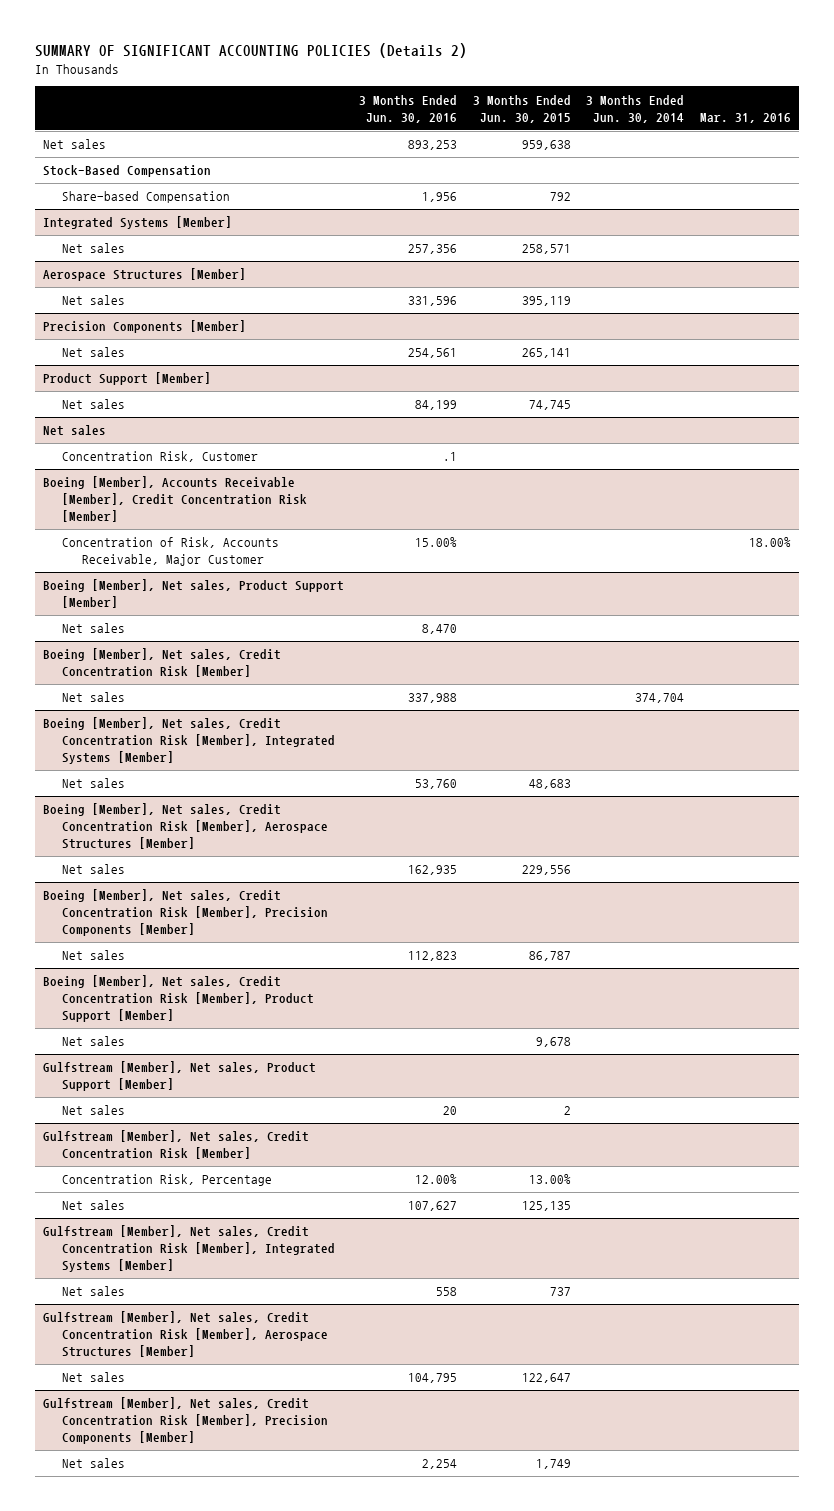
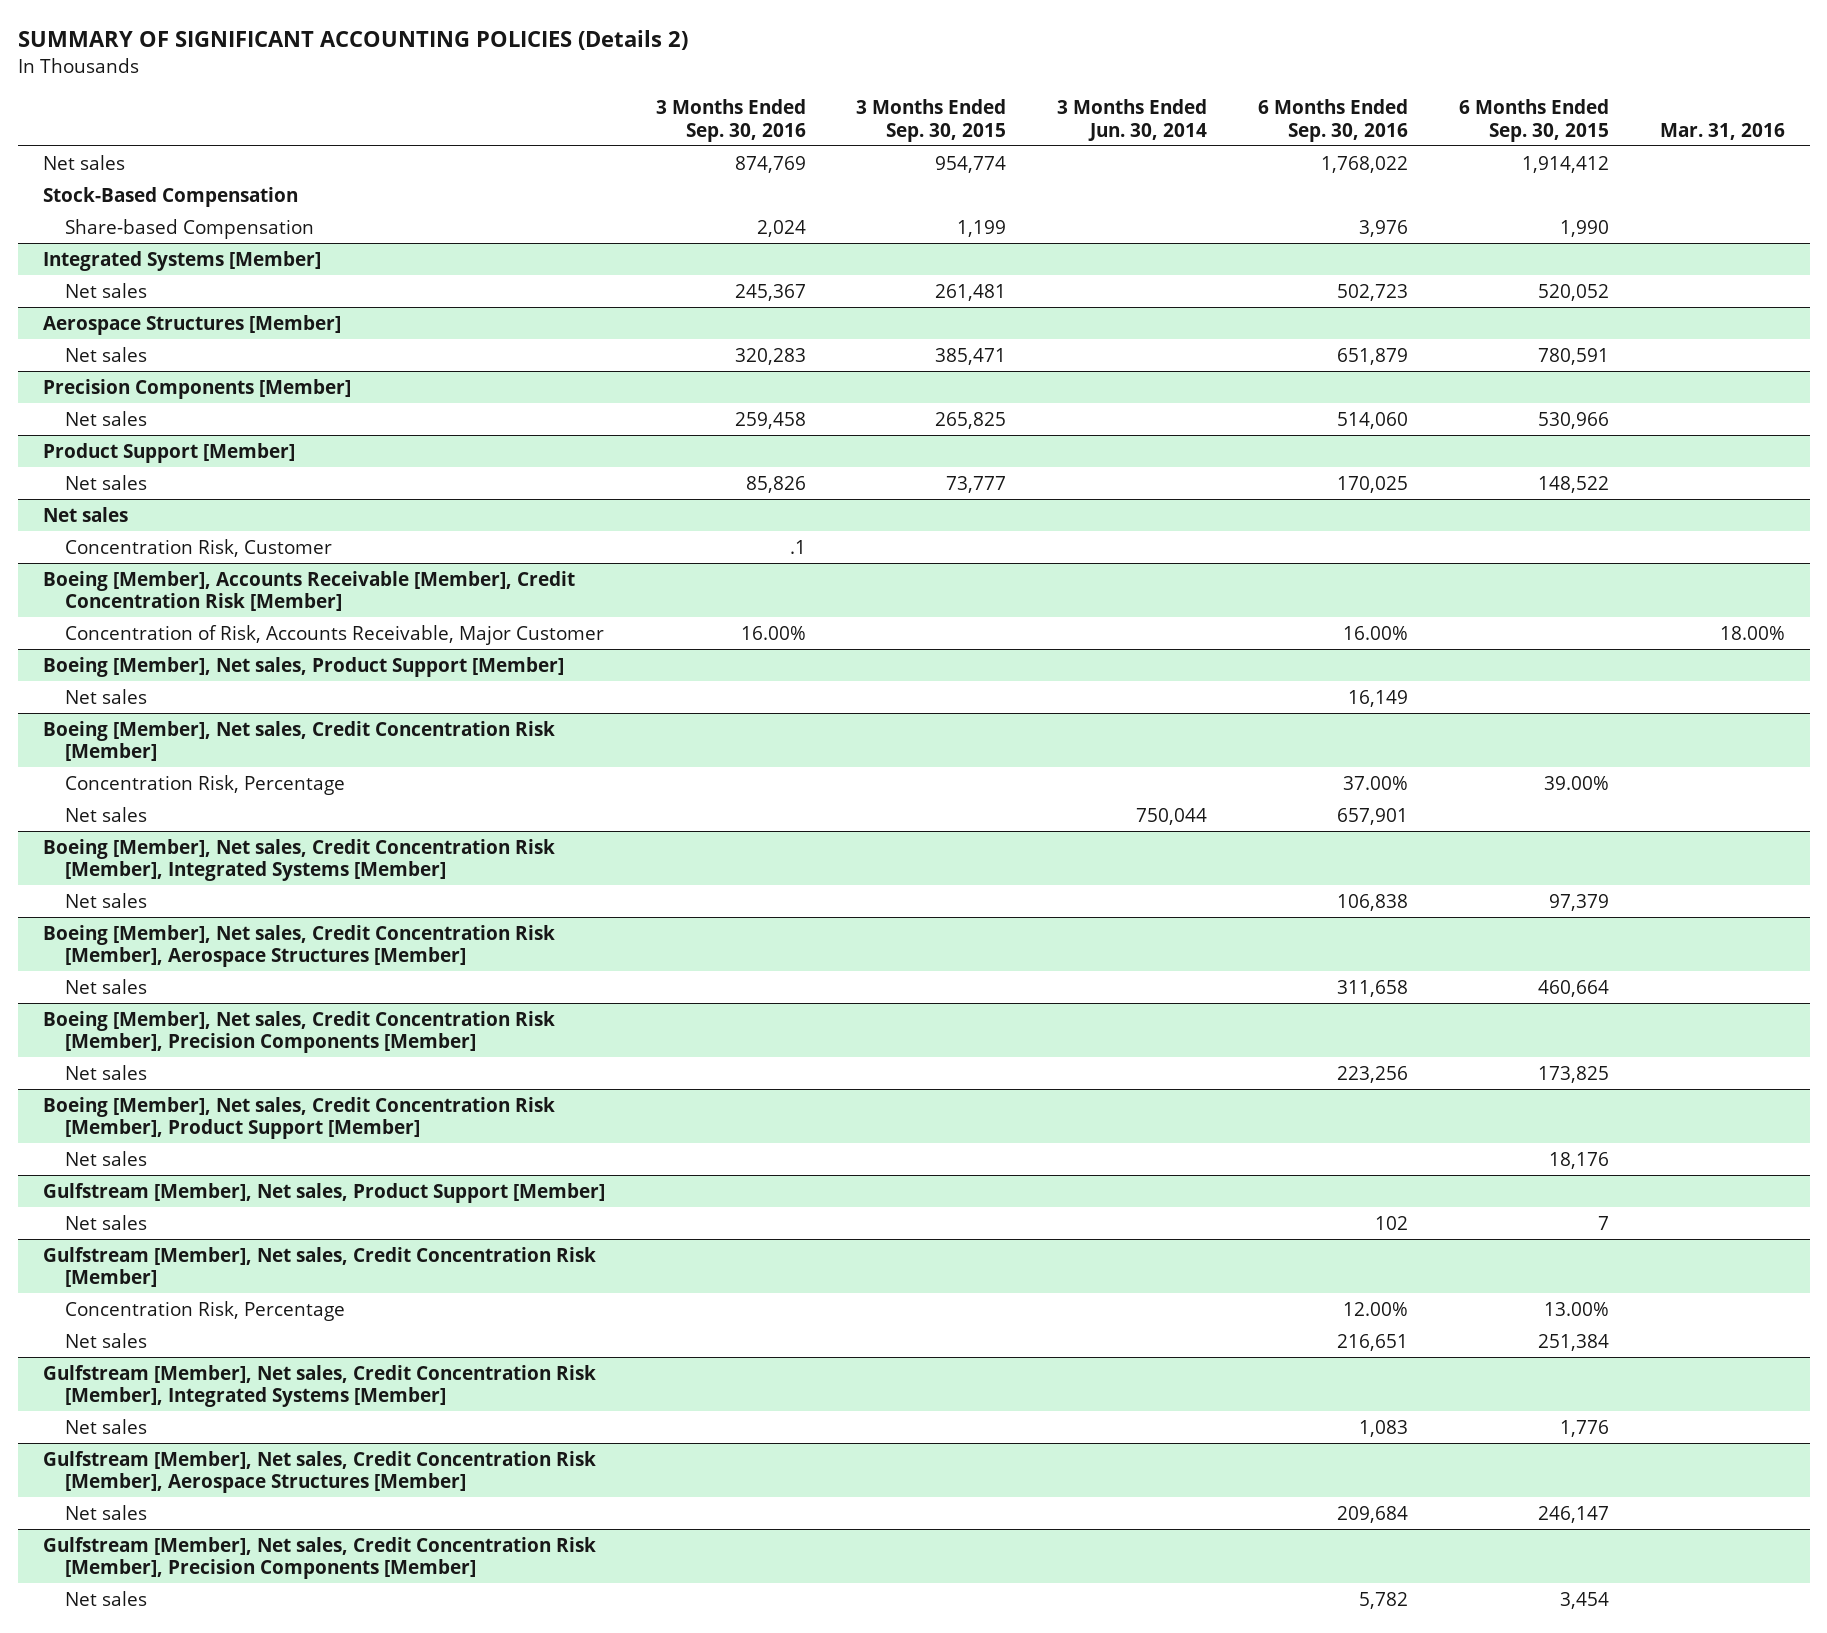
[359,94,458,123] 3 Months Ended Jun. 30, 2016 -> none
[472,94,571,123] 3 Months Ended Jun. 30, 2015 -> none
none -> [655,99,806,142] 3 Months Ended Sep. 30, 2016
none -> [856,99,1007,142] 3 Months Ended Sep. 30, 2015
none -> [1258,99,1409,142] 6 Months Ended Sep. 30, 2016
none -> [1458,99,1609,142] 6 Months Ended Sep. 30, 2015
none -> [65,774,346,795] Concentration Risk, Percentage
[635,693,685,704] 374,704 -> [1136,807,1208,825] 750,044

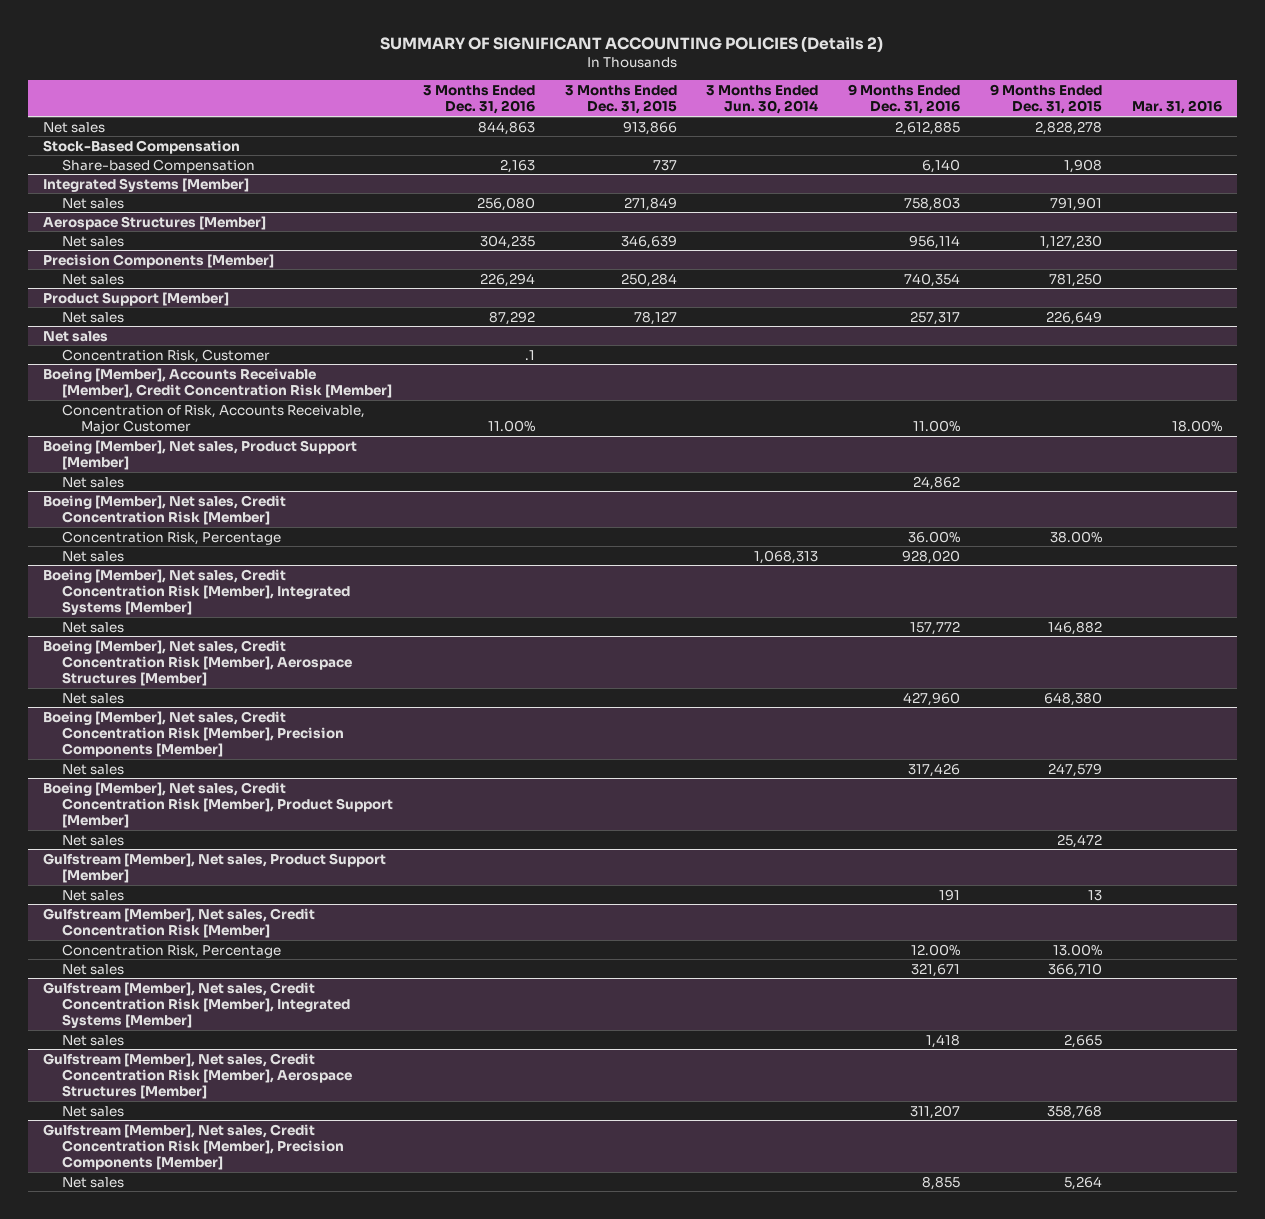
[655,99,806,142] 3 Months Ended Sep. 30, 2016 -> none
[856,99,1007,142] 3 Months Ended Sep. 30, 2015 -> none
[1258,99,1409,142] 6 Months Ended Sep. 30, 2016 -> none
[1458,99,1609,142] 6 Months Ended Sep. 30, 2015 -> none
none -> [422,84,535,115] 3 Months Ended Dec. 31, 2016
none -> [564,84,677,115] 3 Months Ended Dec. 31, 2015
none -> [848,83,961,115] 9 Months Ended Dec. 31, 2016
none -> [990,83,1103,115] 9 Months Ended Dec. 31, 2015
[1136,807,1208,825] 750,044 -> [754,549,819,564] 1,068,313

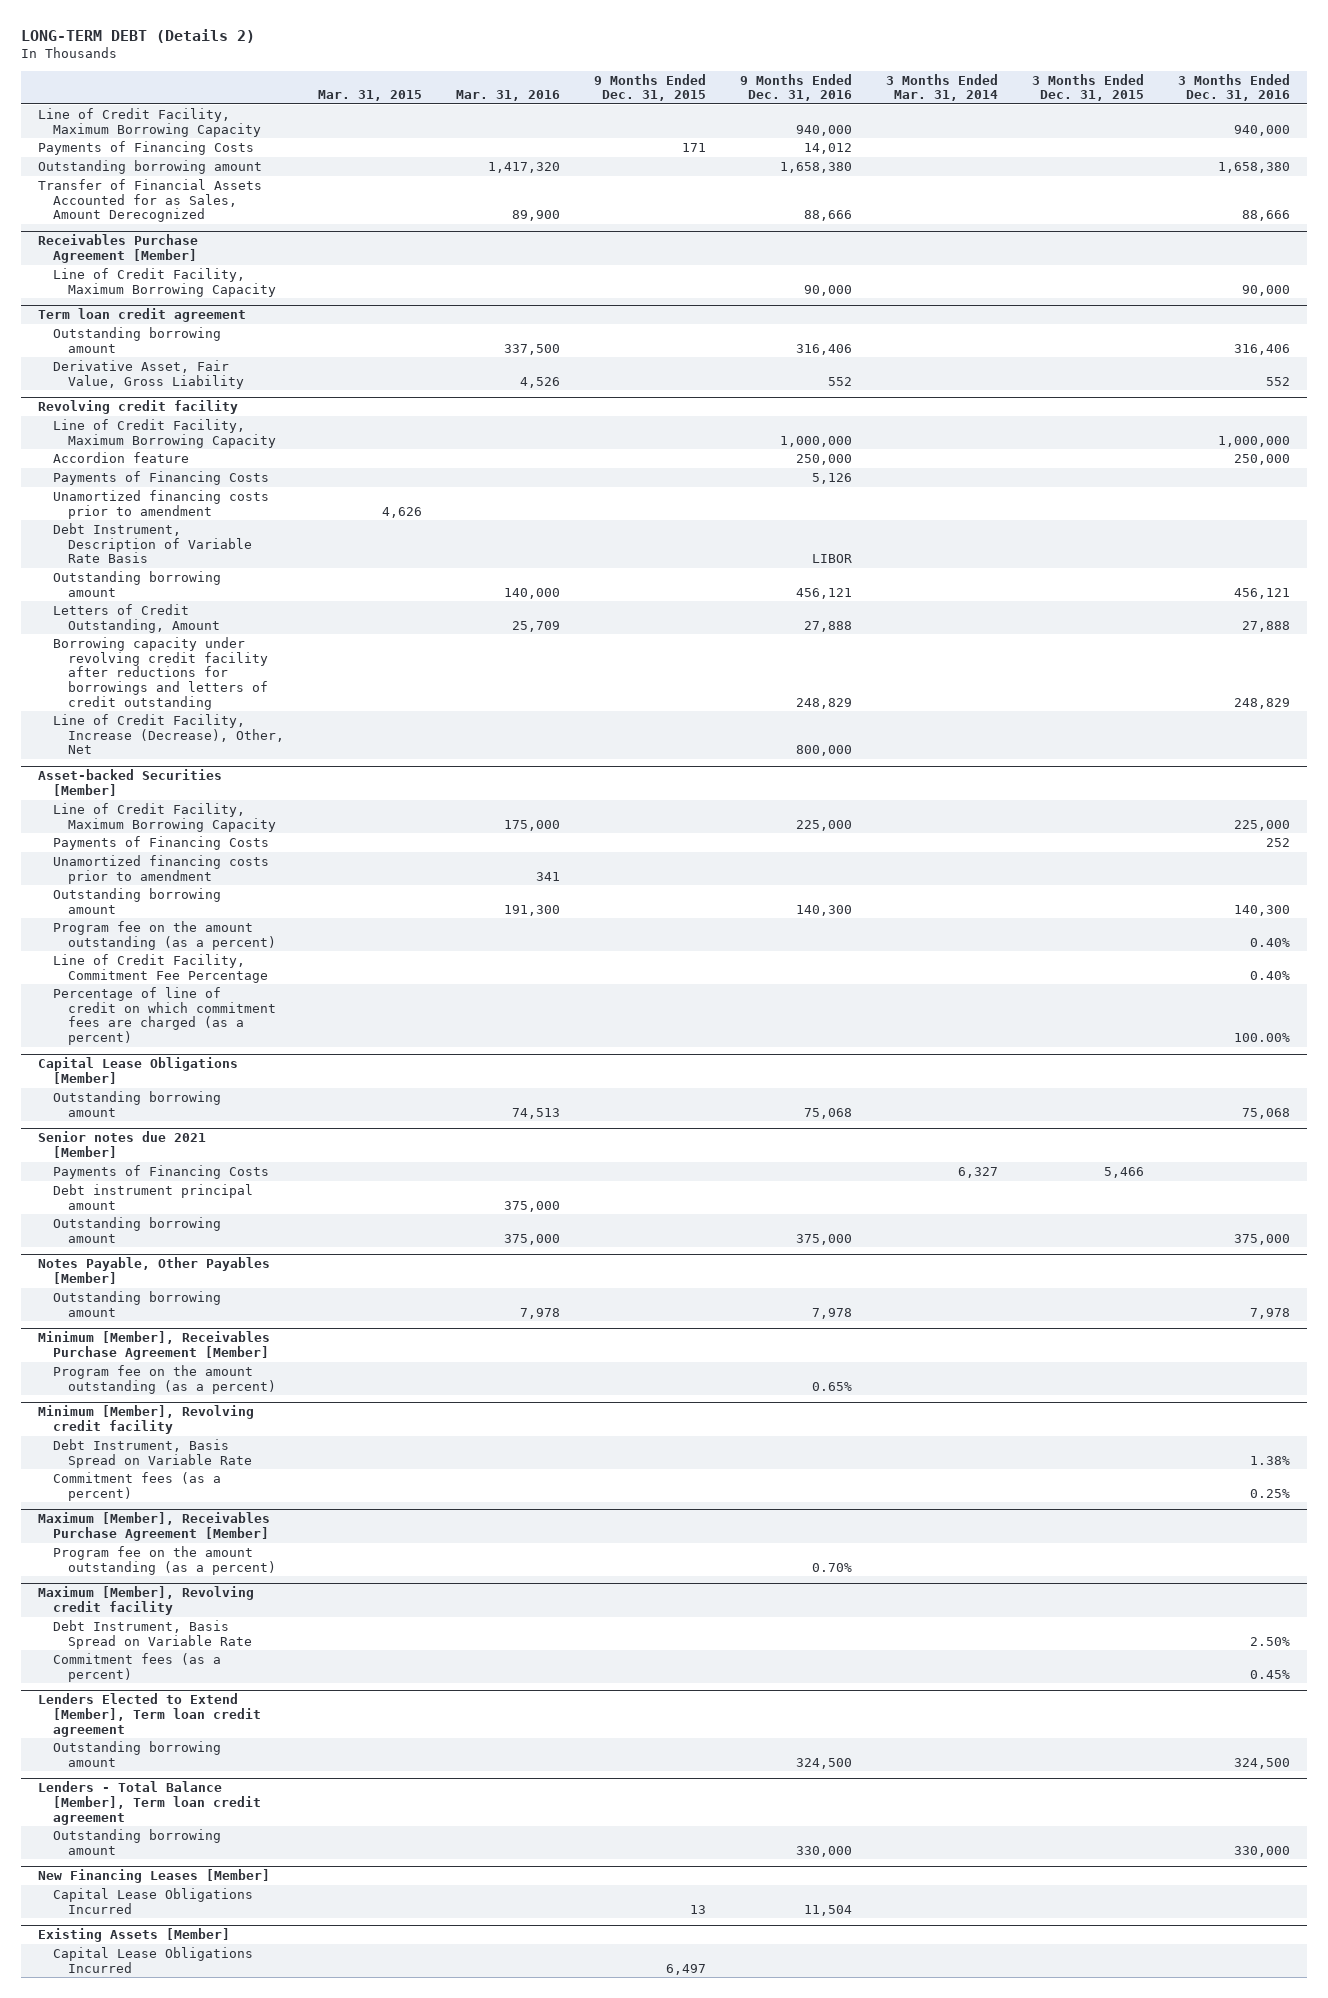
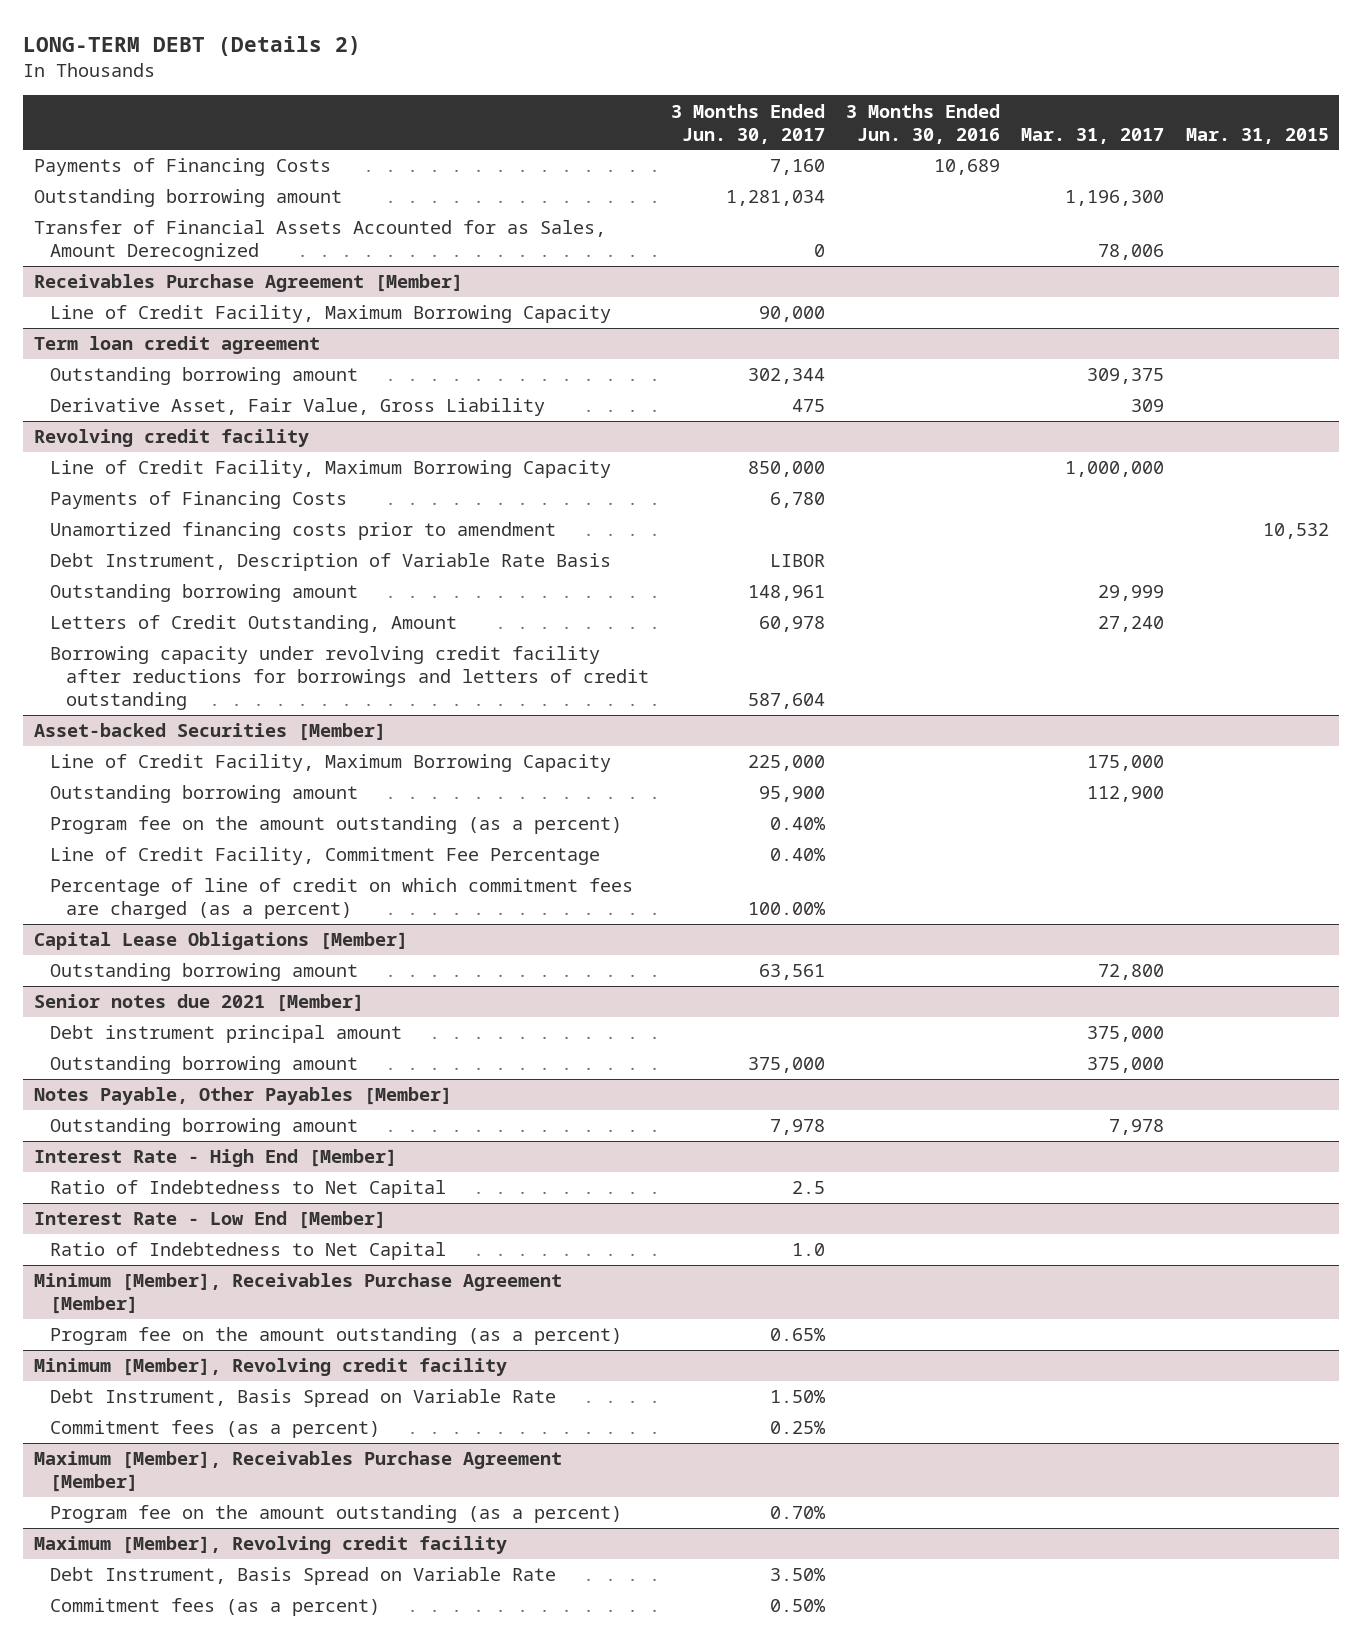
[455,90,560,102] Mar. 31, 2016 -> none
[593,73,706,102] 9 Months Ended Dec. 31, 2015 -> none
[739,73,852,102] 9 Months Ended Dec. 31, 2016 -> none
[885,73,998,102] 3 Months Ended Mar. 31, 2014 -> none
[1031,73,1144,102] 3 Months Ended Dec. 31, 2015 -> none
[1177,73,1290,102] 3 Months Ended Dec. 31, 2016 -> none
none -> [670,103,825,144] 3 Months Ended Jun. 30, 2017
none -> [845,103,1000,144] 3 Months Ended Jun. 30, 2016
none -> [1021,127,1165,144] Mar. 31, 2017
[38,107,262,137] Line of Credit Facility, Maximum Borrowing Capacity -> none
[53,451,190,463] Accordion feature -> none
[381,506,422,518] 4,626 -> [1262,523,1329,540] 10,532
[53,713,285,755] Line of Credit Facility, Increase (Decrease), Other, Net -> none
[53,835,270,850] Payments of Financing Costs -> none
[53,854,270,884] Unamortized financing costs prior to amendment -> none
[53,1164,270,1179] Payments of Financing Costs -> none
none -> [34,1149,398,1168] Interest Rate - High End [Member]
none -> [50,1180,447,1199] Ratio of Indebtedness to Net Capital
none -> [34,1211,387,1230] Interest Rate - Low End [Member]
none -> [50,1242,447,1261] Ratio of Indebtedness to Net Capital
[38,1693,262,1737] Lenders Elected to Extend [Member], Term loan credit agreement -> none
[53,1740,222,1767] Outstanding borrowing amount -> none
[38,1781,262,1825] Lenders - Total Balance [Member], Term loan credit agreement -> none
[53,1828,222,1855] Outstanding borrowing amount -> none
[38,1869,271,1884] New Financing Leases [Member] -> none
[53,1887,254,1914] Capital Lease Obligations Incurred -> none
[38,1928,231,1943] Existing Assets [Member] -> none
[53,1946,254,1973] Capital Lease Obligations Incurred -> none

